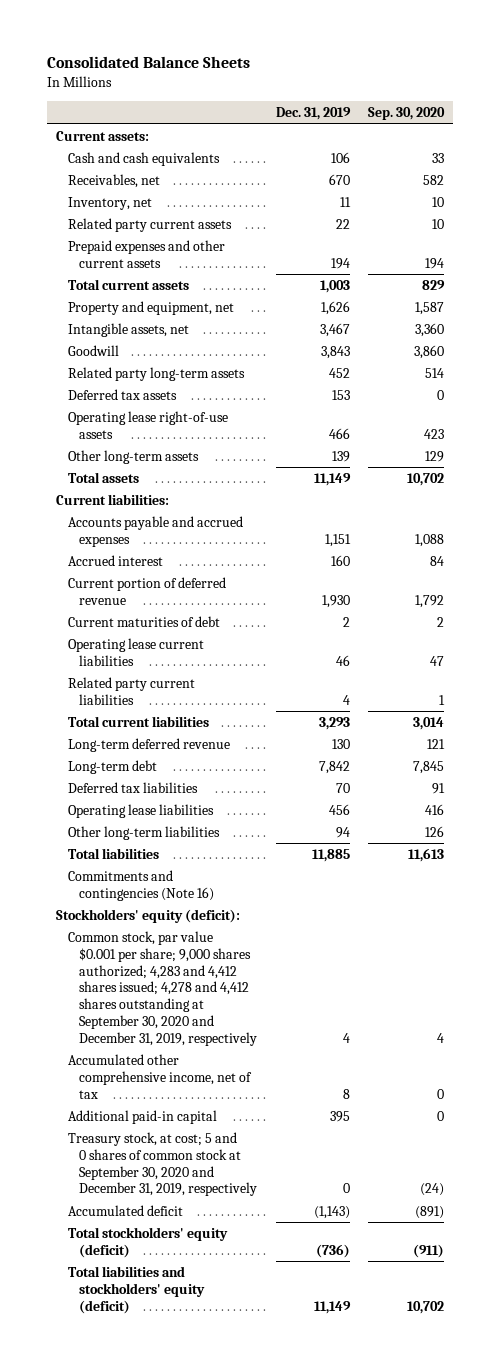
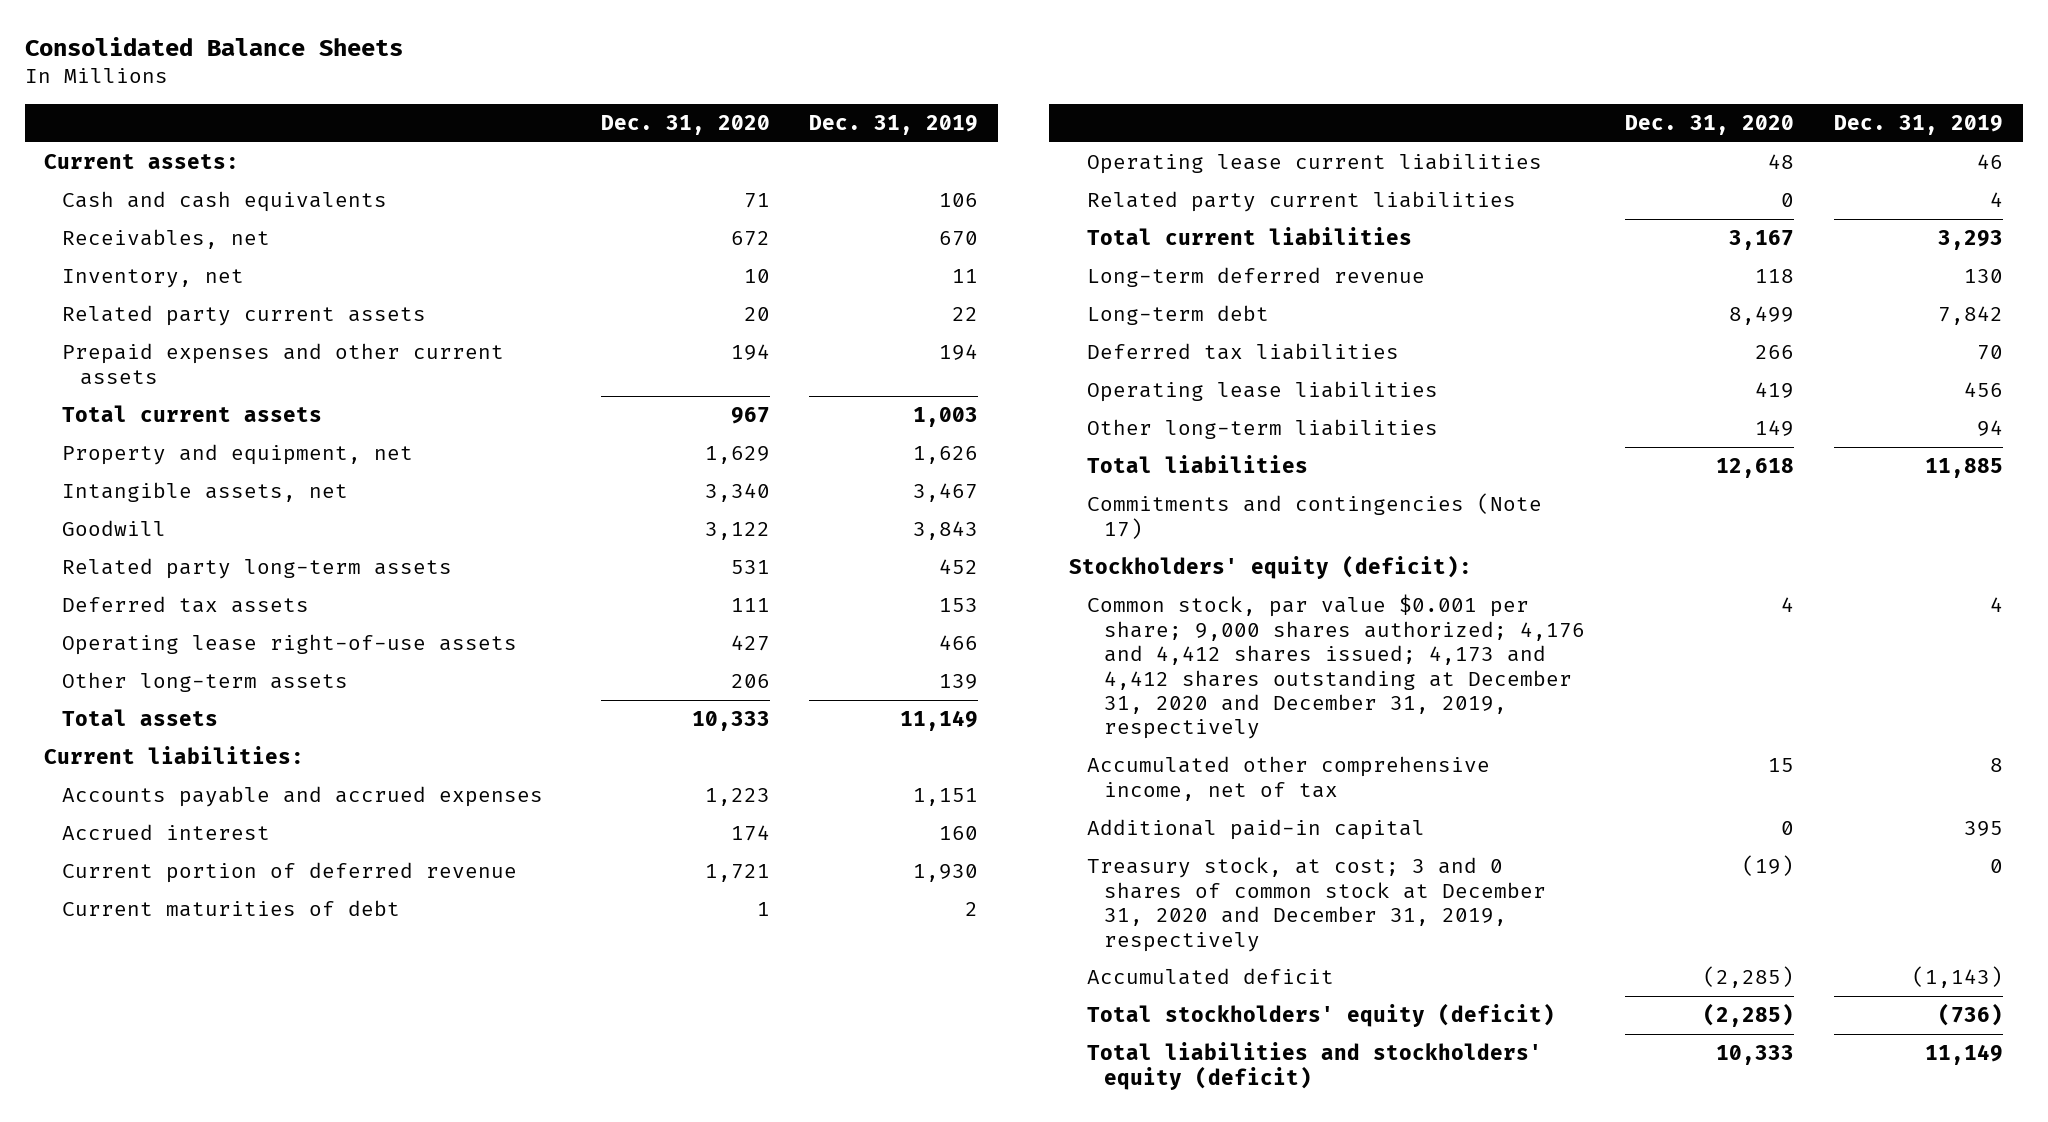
[367,107,445,121] Sep. 30, 2020 -> none
none -> [600,114,770,135] Dec. 31, 2020
[67,869,215,901] Commitments and contingencies (Note 16) -> [1086,493,1542,539] Commitments and contingencies (Note 17)
[67,930,258,1046] Common stock, par value $0.001 per share; 9,000 shares authorized; 4,283 and 4,412 shares issued; 4,278 and 4,412 shares outstanding at September 30, 2020 and December 31, 2019, respectively -> [1086,594,1586,740] Common stock, par value $0.001 per share; 9,000 shares authorized; 4,176 and 4,412 shares issued; 4,173 and 4,412 shares outstanding at December 31, 2020 and December 31, 2019, respectively
[67,1131,258,1197] Treasury stock, at cost; 5 and 0 shares of common stock at September 30, 2020 and December 31, 2019, respectively -> [1086,857,1547,952] Treasury stock, at cost; 3 and 0 shares of common stock at December 31, 2020 and December 31, 2019, respectively

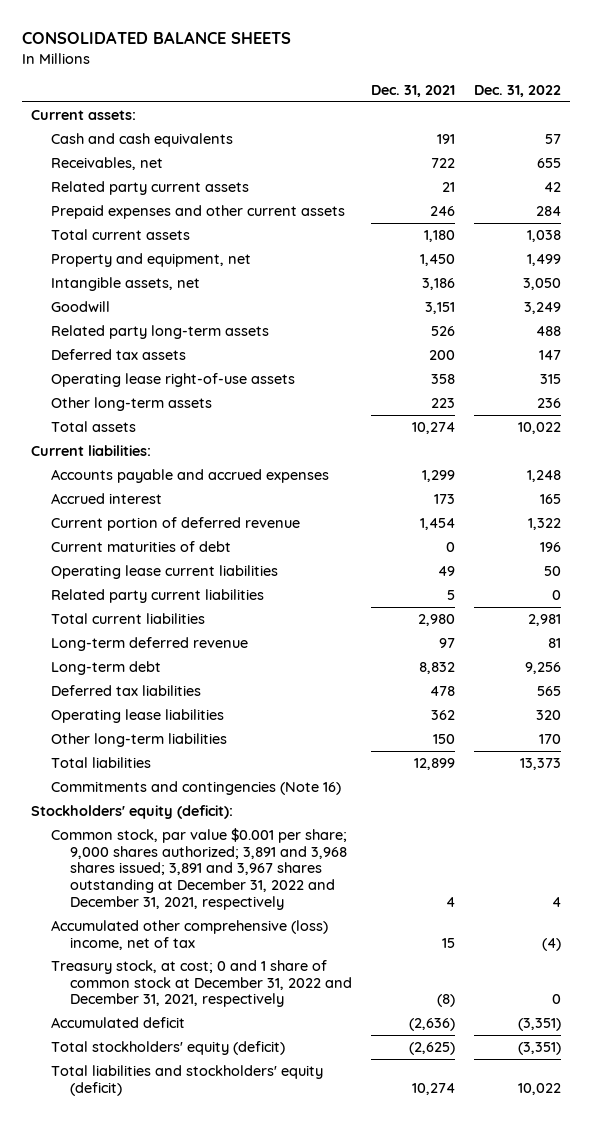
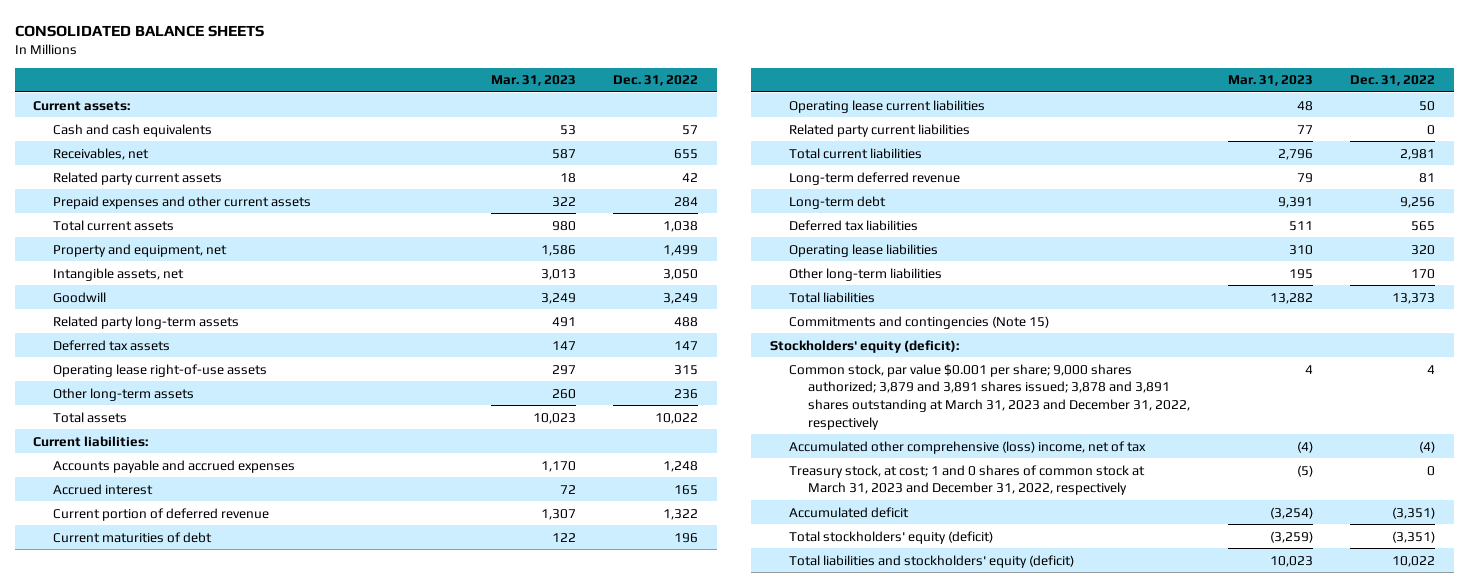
[370,85,455,98] Dec. 31, 2021 -> none
none -> [491,75,577,87] Mar. 31, 2023
[50,780,341,795] Commitments and contingencies (Note 16) -> [788,315,1049,329] Commitments and contingencies (Note 15)
[50,827,348,910] Common stock, par value $0.001 per share; 9,000 shares authorized; 3,891 and 3,968 shares issued; 3,891 and 3,967 shares outstanding at December 31, 2022 and December 31, 2021, respectively -> [788,363,1191,430] Common stock, par value $0.001 per share; 9,000 shares authorized; 3,879 and 3,891 shares issued; 3,878 and 3,891 shares outstanding at March 31, 2023 and December 31, 2022, respectively
[50,959,353,1008] Treasury stock, at cost; 0 and 1 share of common stock at December 31, 2022 and December 31, 2021, respectively -> [788,464,1145,496] Treasury stock, at cost; 1 and 0 shares of common stock at March 31, 2023 and December 31, 2022, respectively

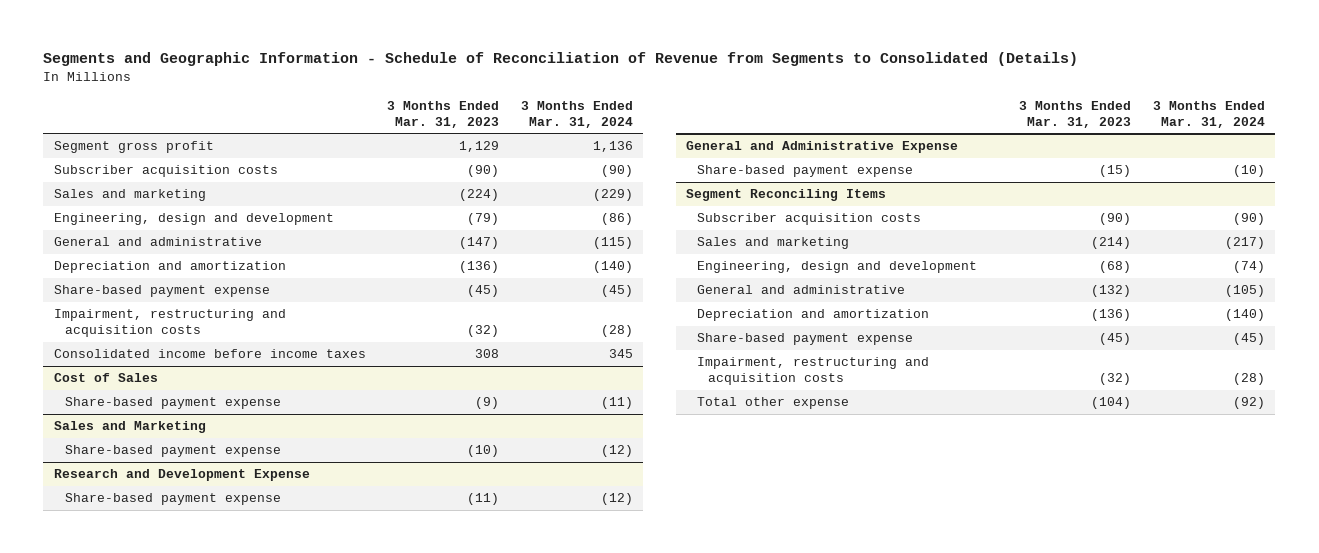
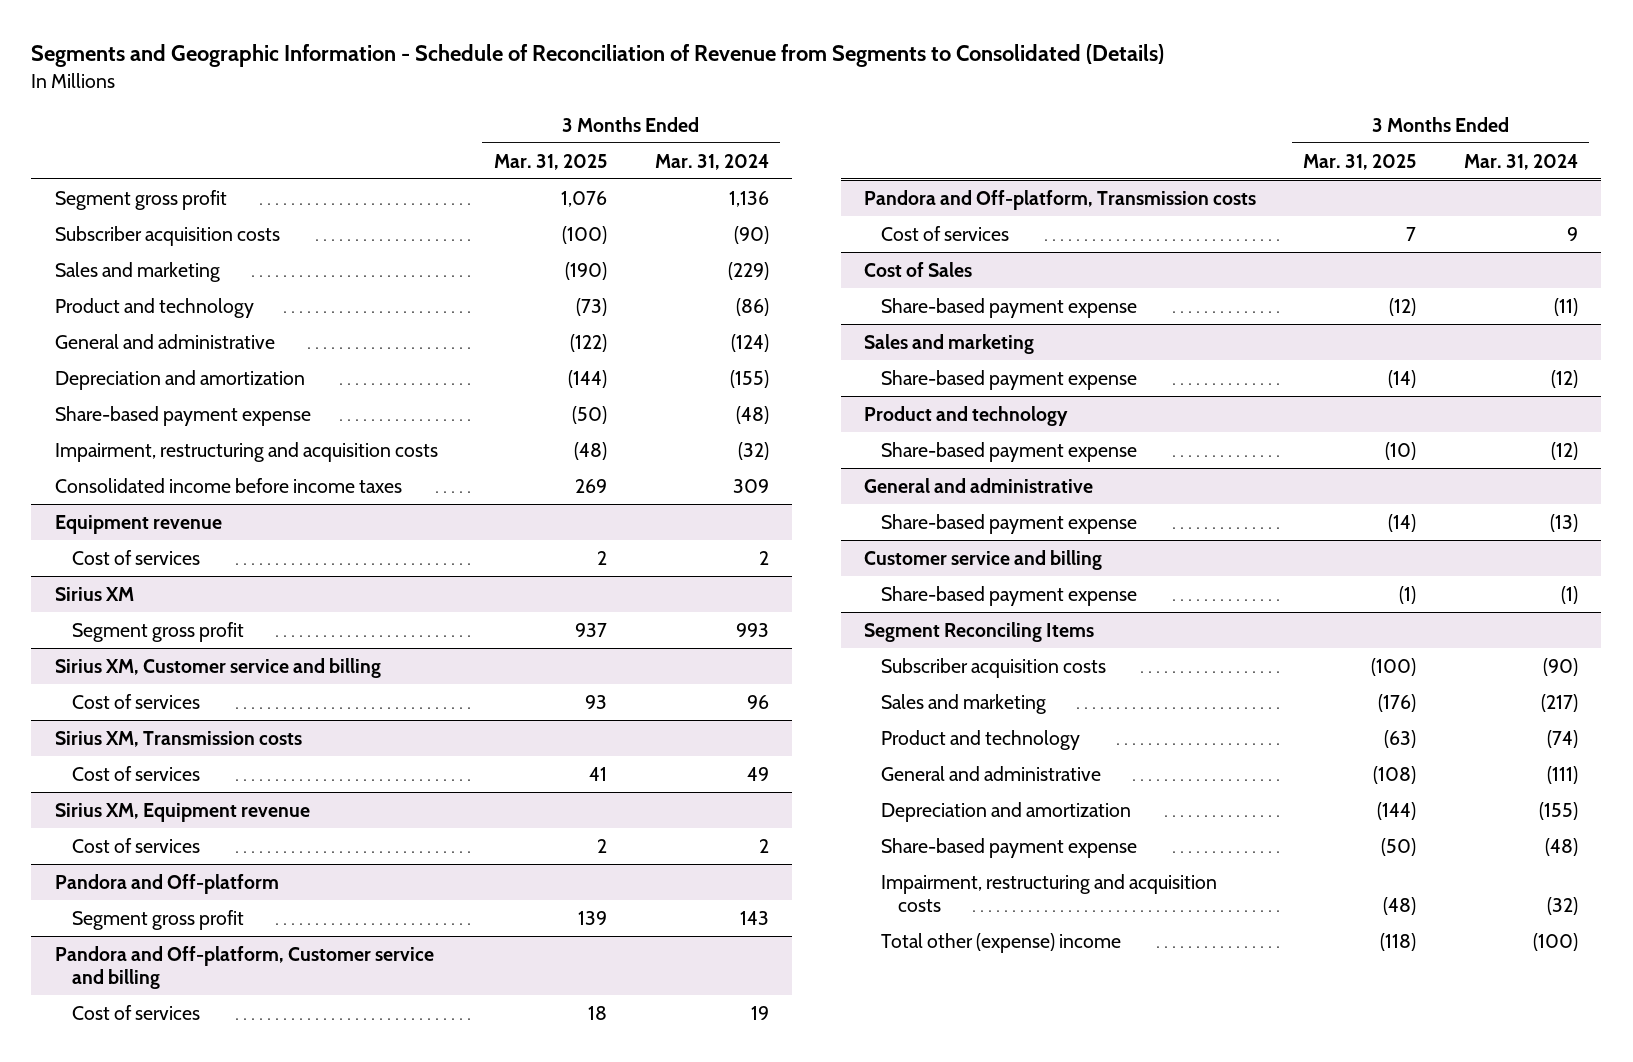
[387,100,500,128] 3 Months Ended Mar. 31, 2023 -> none
none -> [494,153,608,170] Mar. 31, 2025
[54,213,335,226] Engineering, design and development -> [55,297,255,318] Product and technology
[592,237,633,250] (115) -> [730,333,769,352] (124)
[592,261,633,274] (140) -> [729,369,769,388] (155)
[600,285,633,298] (45) -> [735,405,769,424] (48)
[600,324,633,337] (28) -> [737,441,769,460] (32)
[608,349,633,359] 345 -> [732,478,769,493] 309
none -> [55,514,223,534] Equipment revenue
none -> [72,549,201,565] Cost of services
none -> [55,586,135,601] Sirius XM
none -> [72,621,245,642] Segment gross profit
none -> [55,657,382,678] Sirius XM, Customer service and billing
none -> [72,693,201,709] Cost of services
none -> [55,730,303,747] Sirius XM, Transmission costs
none -> [72,765,201,781] Cost of services
none -> [55,802,311,822] Sirius XM, Equipment revenue
none -> [72,837,201,853] Cost of services
none -> [55,873,280,894] Pandora and Off-platform
none -> [72,909,245,930] Segment gross profit
none -> [55,945,435,990] Pandora and Off-platform, Customer service and billing
none -> [72,1004,201,1020] Cost of services
none -> [864,189,1257,210] Pandora and Off-platform, Transmission costs
none -> [881,225,1010,241] Cost of services
[54,421,207,434] Sales and Marketing -> [864,333,1035,354] Sales and marketing
[54,469,311,482] Research and Development Expense -> [864,405,1069,426] Product and technology
[686,141,959,154] General and Administrative Expense -> [864,477,1094,493] General and administrative
[1232,165,1265,178] (10) -> [1549,513,1578,532] (13)
none -> [864,549,1103,570] Customer service and billing
none -> [881,585,1138,606] Share-based payment expense
[697,261,978,274] Engineering, design and development -> [881,729,1081,750] Product and technology
[1224,285,1265,298] (105) -> [1546,765,1578,784] (111)
[1224,309,1265,322] (140) -> [1538,801,1578,820] (155)
[1232,333,1265,346] (45) -> [1544,837,1578,856] (48)
[1232,372,1265,385] (28) -> [1546,897,1578,916] (32)
[697,397,850,410] Total other expense -> [881,932,1122,953] Total other (expense) income
[1232,397,1265,410] (92) -> [1532,932,1578,951] (100)

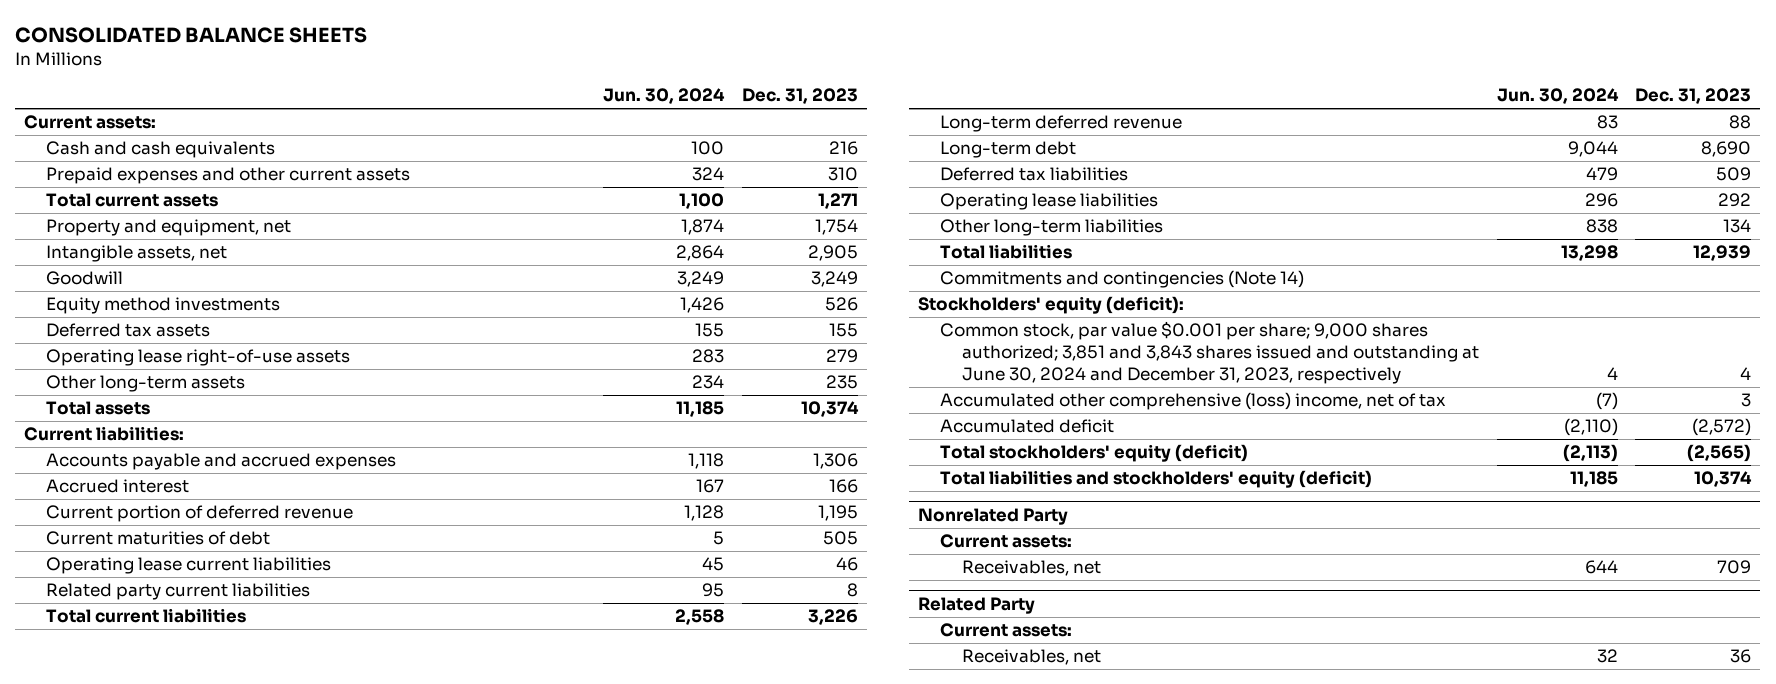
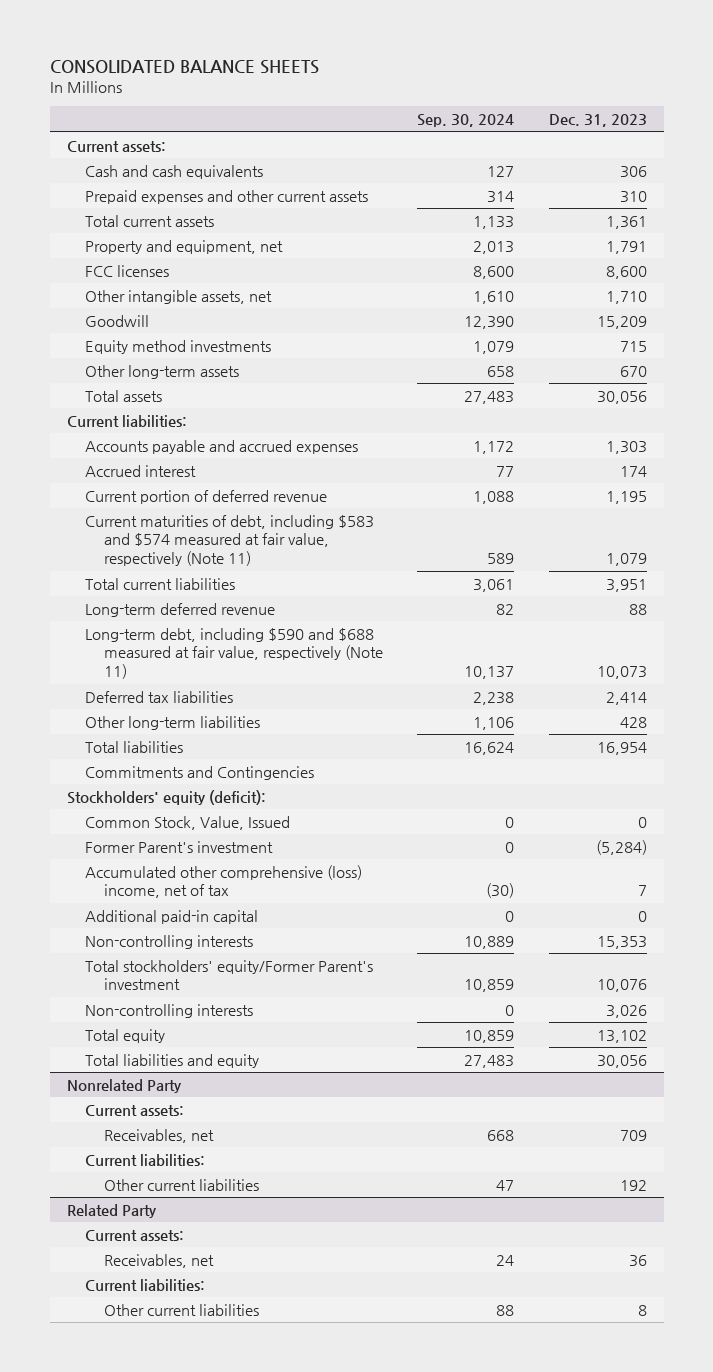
[602,88,725,105] Jun. 30, 2024 -> none
none -> [417,114,515,128] Sep. 30, 2024
[828,141,858,156] 216 -> [619,165,647,178] 306
[46,323,211,338] Deferred tax assets -> none
[46,349,351,367] Operating lease right-of-use assets -> none
[817,193,858,210] 1,271 -> [605,215,647,229] 1,361
[814,219,858,236] 1,754 -> [605,240,647,254] 1,791
none -> [85,264,170,277] FCC licenses
[46,245,228,263] Intangible assets, net -> [85,289,273,304] Other intangible assets, net
[807,245,858,262] 2,905 -> [605,290,647,304] 1,710
[810,271,858,288] 3,249 -> [596,315,647,329] 15,209
[824,297,858,312] 526 -> [619,340,647,352] 715
[825,375,858,390] 235 -> [619,365,647,377] 670
[800,401,859,418] 10,374 -> [596,390,647,404] 30,056
[812,453,858,470] 1,306 -> [605,440,647,454] 1,303
[828,479,858,494] 166 -> [619,465,647,477] 174
[46,557,332,575] Operating lease current liabilities -> none
[46,583,311,601] Related party current liabilities -> none
[46,531,271,546] Current maturities of debt -> [85,514,375,567] Current maturities of debt, including $583 and $574 measured at fair value, respectively (Note 11)
[822,531,858,546] 505 -> [605,553,647,567] 1,079
[807,609,858,626] 3,226 -> [605,578,647,592] 3,951
[939,193,1158,211] Operating lease liabilities -> none
[939,141,1076,159] Long-term debt -> [85,627,383,680] Long-term debt, including $590 and $688 measured at fair value, respectively (Note 11)
[1701,141,1752,158] 8,690 -> [596,666,647,680] 10,073
[1716,167,1752,182] 509 -> [605,691,647,705] 2,414
[1723,219,1752,234] 134 -> [619,716,647,728] 428
[1693,245,1752,262] 12,939 -> [596,741,647,755] 16,954
[939,270,1304,289] Commitments and contingencies (Note 14) -> [85,765,315,780] Commitments and Contingencies
[939,321,1479,384] Common stock, par value $0.001 per share; 9,000 shares authorized; 3,851 and 3,843 shares issued and outstanding at June 30, 2024 and December 31, 2023, respectively -> none
[939,419,1114,434] Accumulated deficit -> none
none -> [85,815,291,830] Common Stock, Value, Issued
none -> [85,840,274,853] Former Parent's investment
[1741,393,1752,408] 3 -> [637,885,647,897] 7
none -> [85,909,259,924] Additional paid-in capital
none -> [85,934,254,949] Non-controlling interests
[939,444,1248,463] Total stockholders' equity (deficit) -> [85,959,374,991] Total stockholders' equity/Former Parent's investment
[1687,444,1752,463] (2,565) -> [596,979,647,993] 10,076
none -> [85,1003,254,1018] Non-controlling interests
none -> [85,1028,166,1043] Total equity
[939,470,1372,489] Total liabilities and stockholders' equity (deficit) -> [85,1053,260,1068] Total liabilities and equity
[1694,471,1753,488] 10,374 -> [596,1054,647,1068] 30,056
none -> [85,1153,206,1166] Current liabilities:
none -> [103,1178,259,1191] Other current liabilities
none -> [85,1278,206,1291] Current liabilities:
none -> [103,1303,259,1316] Other current liabilities

